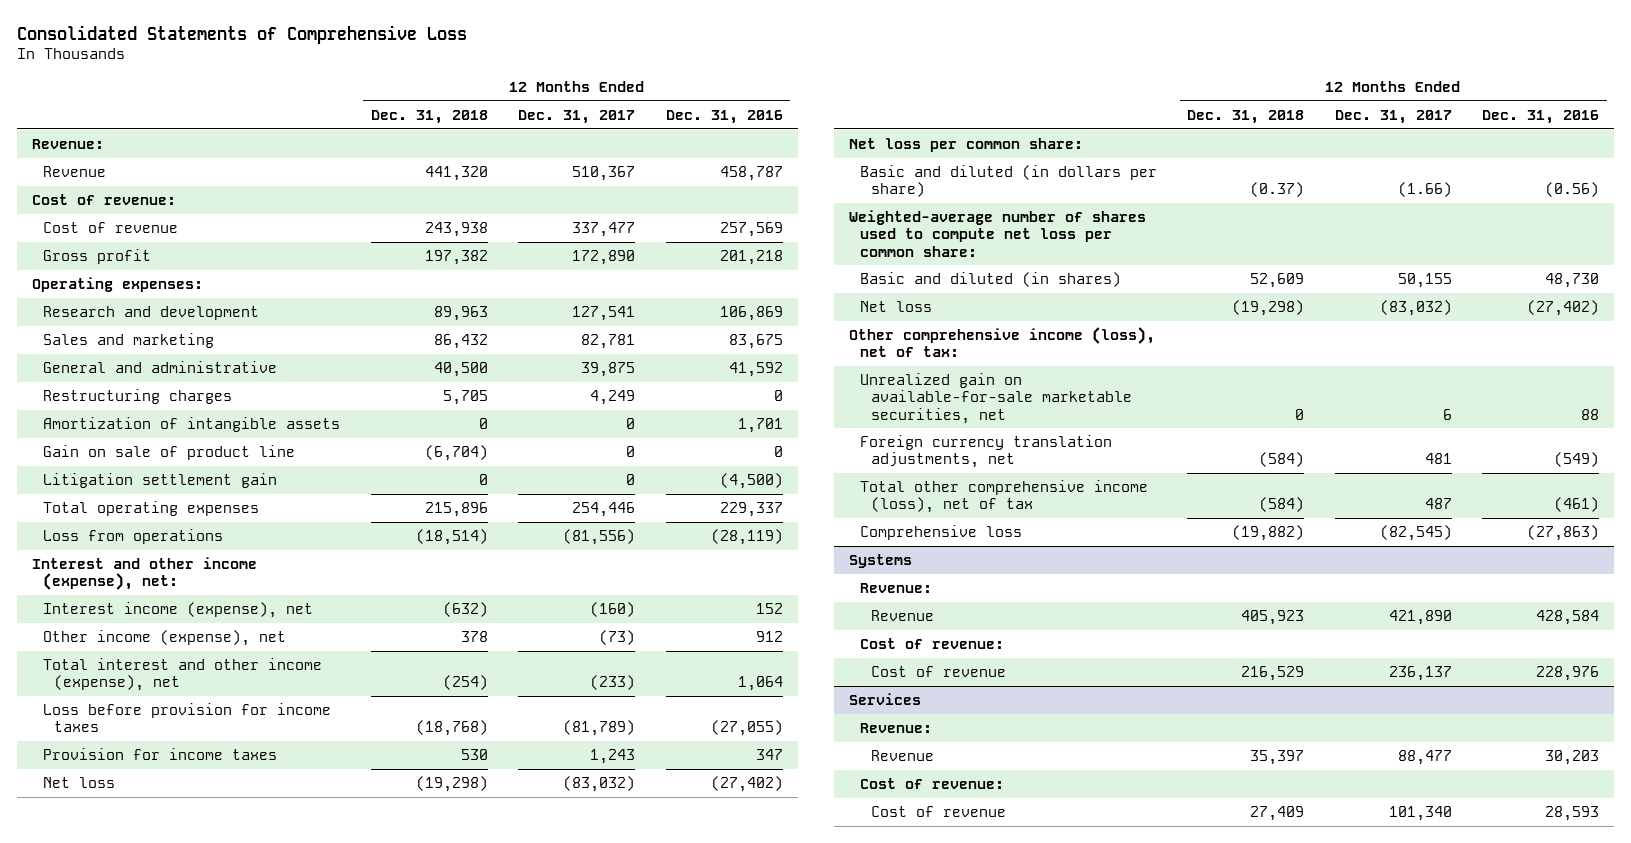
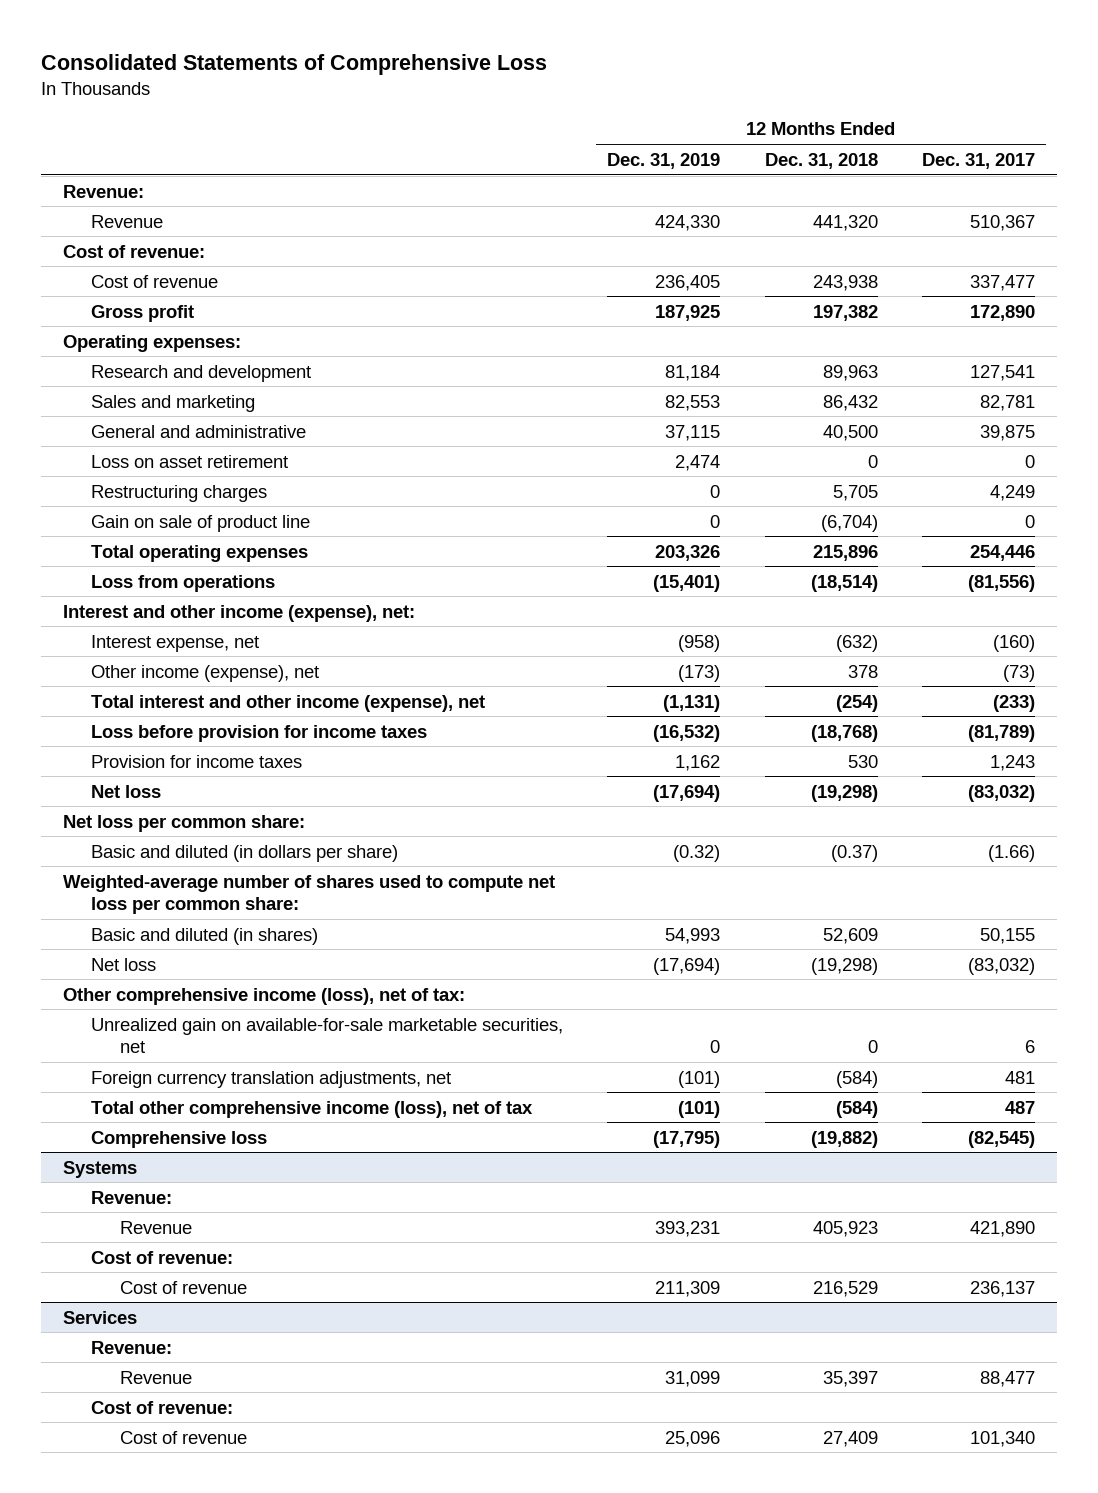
[665,109,783,124] Dec. 31, 2016 -> none
none -> [607,152,721,169] Dec. 31, 2019
none -> [91,454,289,468] Loss on asset retirement
[43,416,341,432] Amortization of intangible assets -> none
[43,472,278,488] Litigation settlement gain -> none
[43,601,314,618] Interest income (expense), net -> [91,634,260,652] Interest expense, net

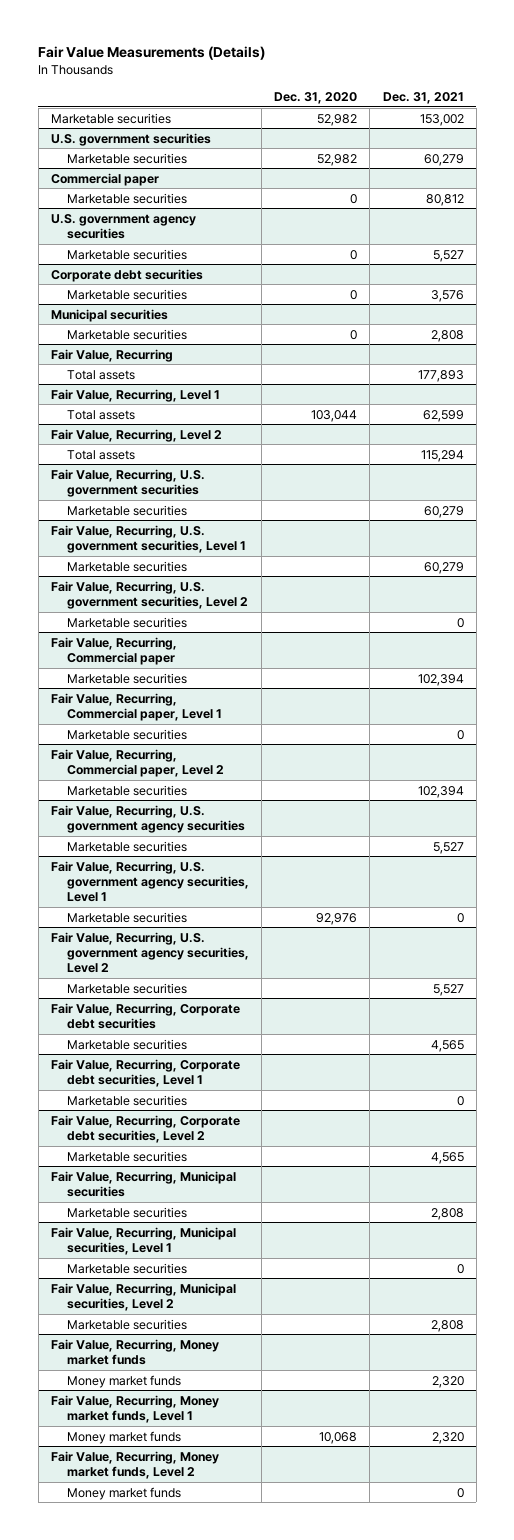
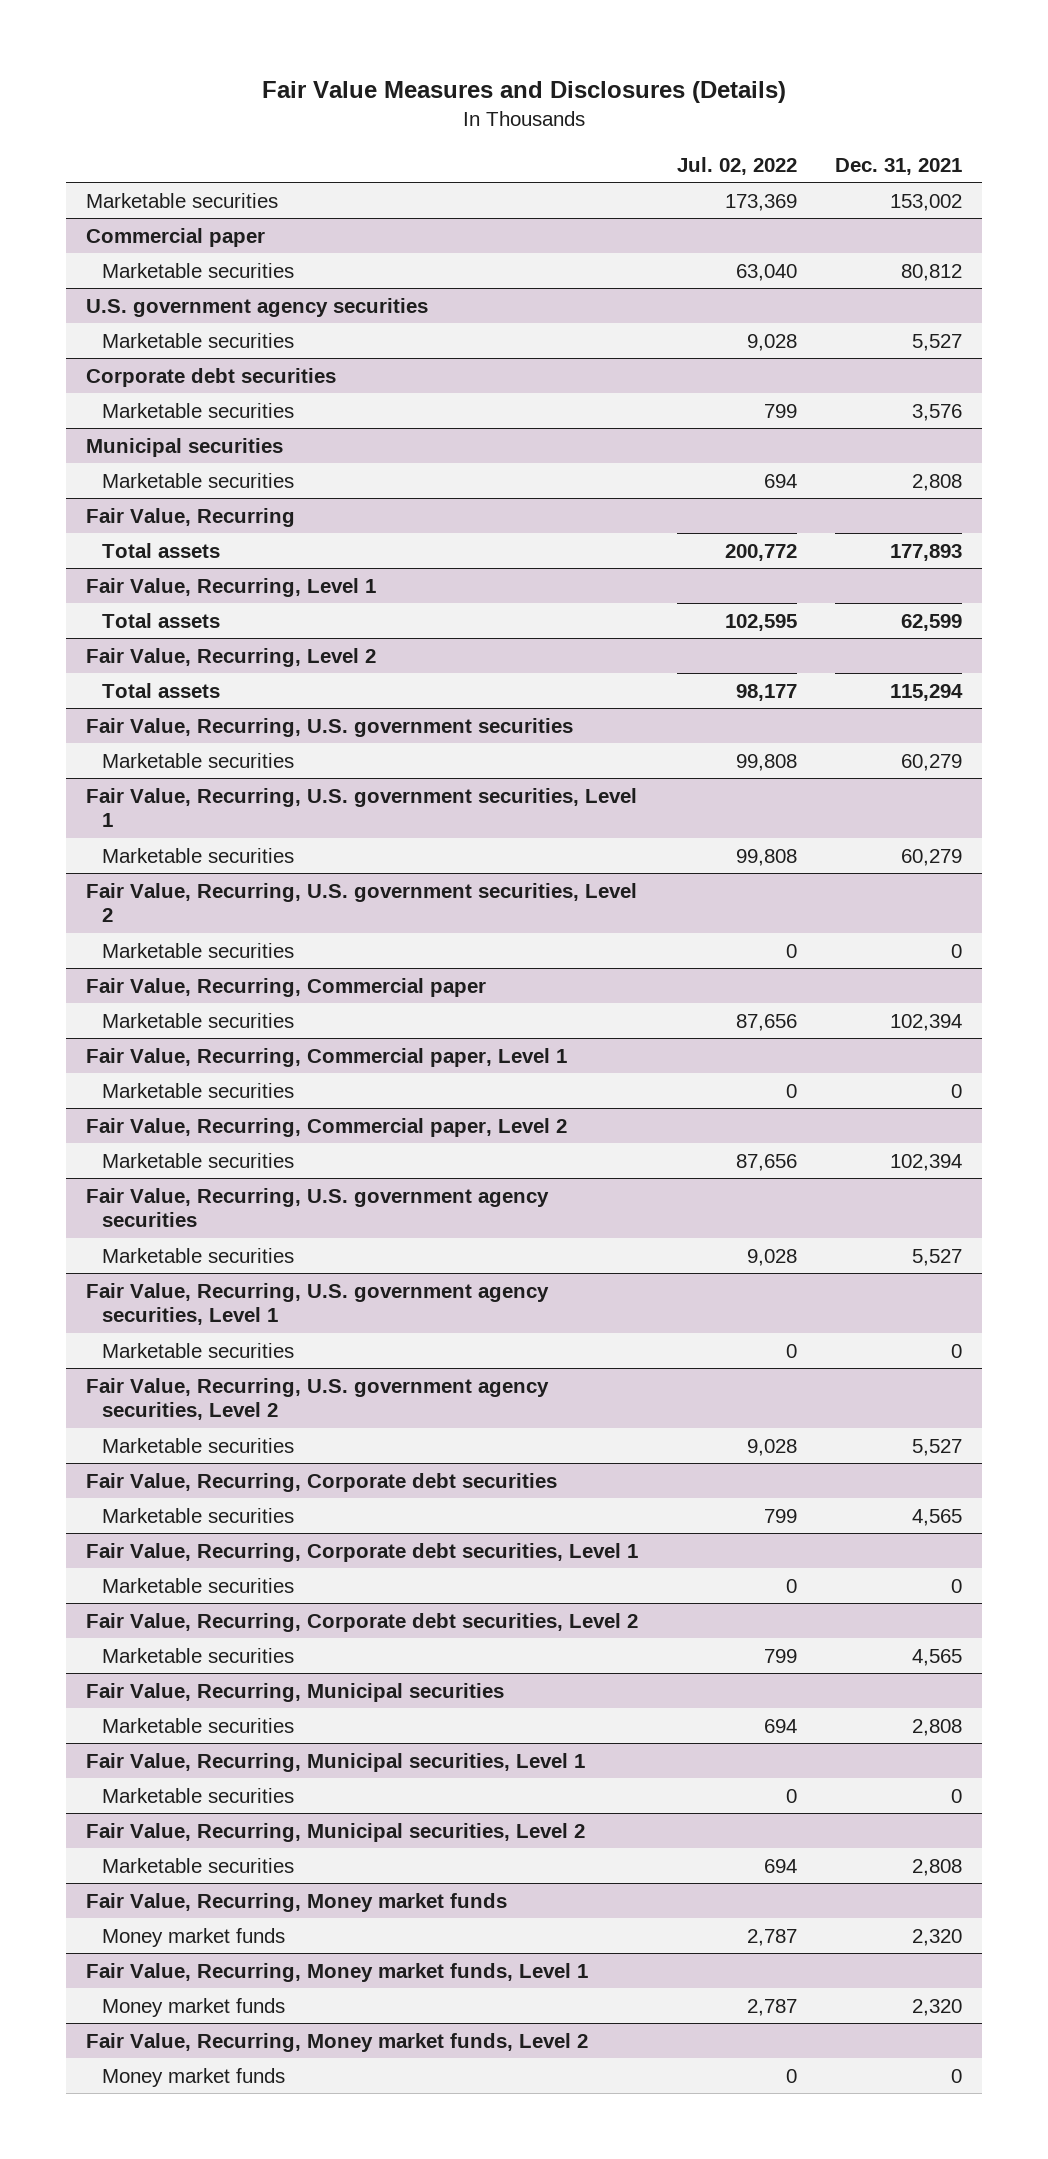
[38,46,266,61] Fair Value Measurements (Details) -> [262,81,787,104] Fair Value Measures and Disclosures (Details)
[274,92,358,105] Dec. 31, 2020 -> none
none -> [676,156,797,175] Jul. 02, 2022
[50,132,211,146] U.S. government securities -> none
[66,152,187,164] Marketable securities -> none

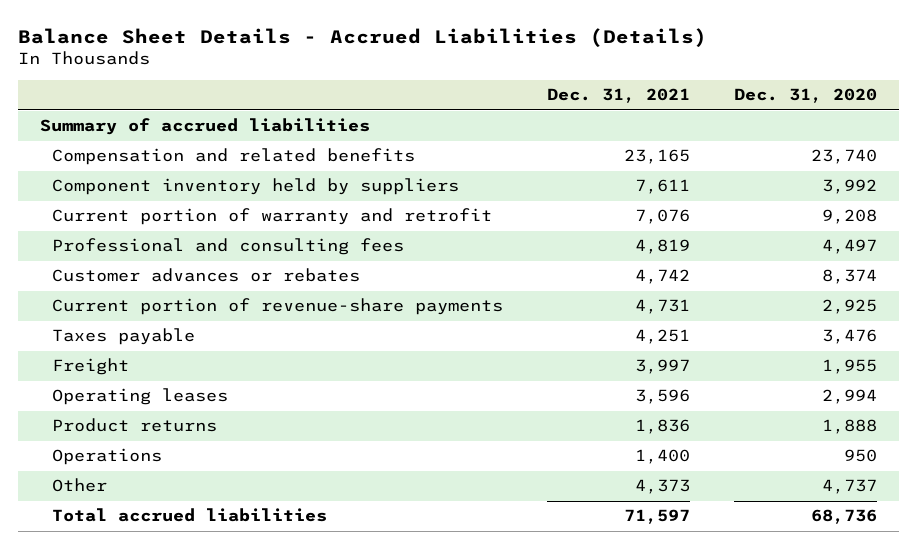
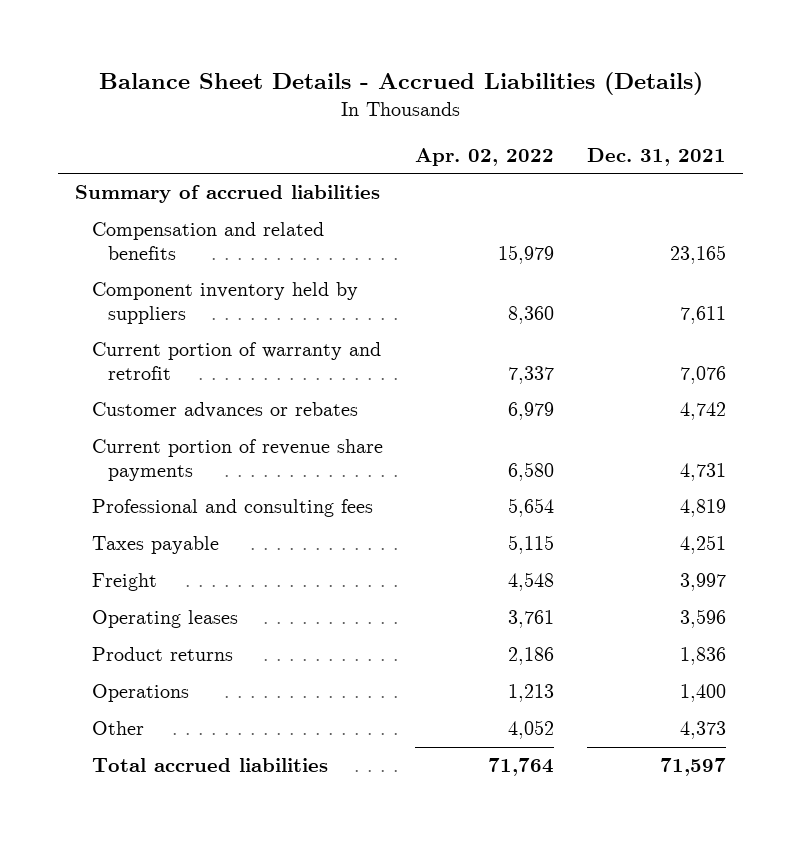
[734,88,878,104] Dec. 31, 2020 -> none
none -> [415,147,555,166] Apr. 02, 2022
[52,298,504,316] Current portion of revenue-share payments -> [91,439,383,481] Current portion of revenue share payments
[52,238,405,256] Professional and consulting fees -> [91,499,373,518] Professional and consulting fees

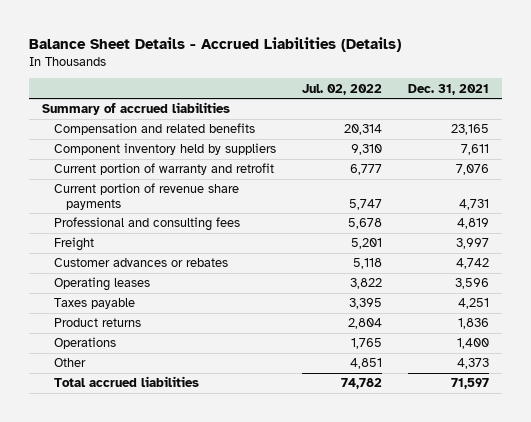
[415,147,555,166] Apr. 02, 2022 -> none
none -> [301,83,382,95] Jul. 02, 2022
[91,402,358,419] Customer advances or rebates -> [53,258,228,268] Customer advances or rebates
[91,536,219,555] Taxes payable -> [53,298,135,310] Taxes payable

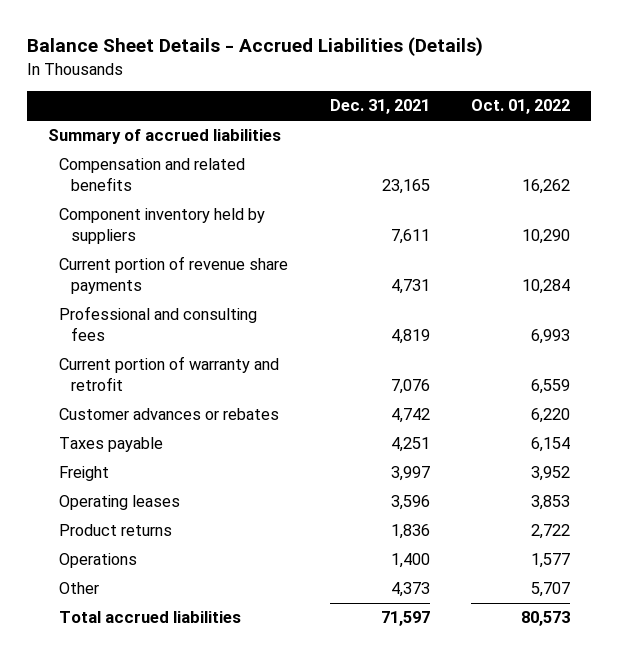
[301,83,382,95] Jul. 02, 2022 -> none
none -> [471,99,571,115] Oct. 01, 2022
[53,163,274,176] Current portion of warranty and retrofit -> [59,356,280,392] Current portion of warranty and retrofit
[53,237,94,252] Freight -> [59,466,110,482] Freight
[53,277,150,292] Operating leases -> [59,495,181,511] Operating leases

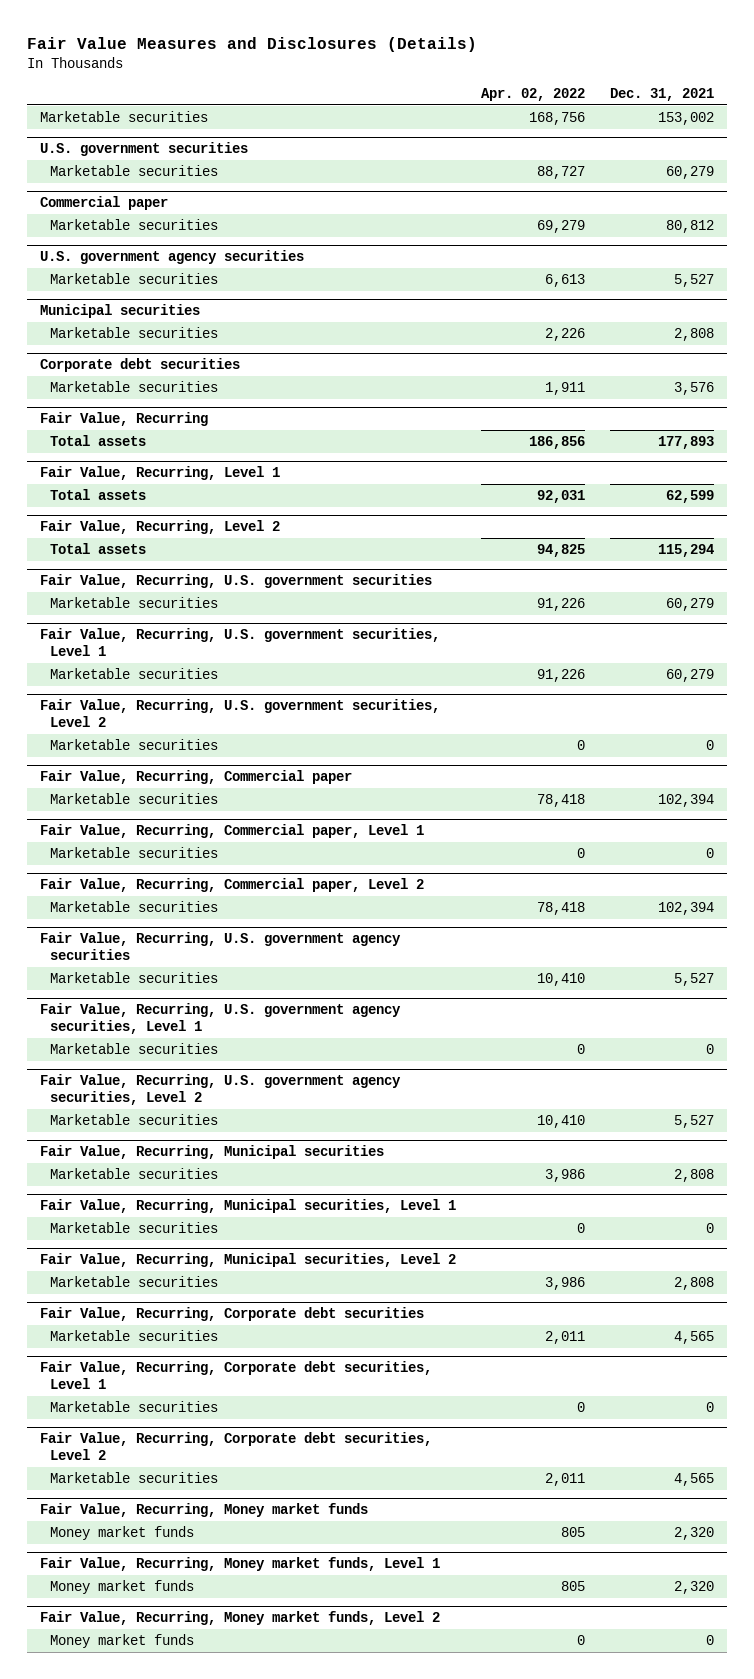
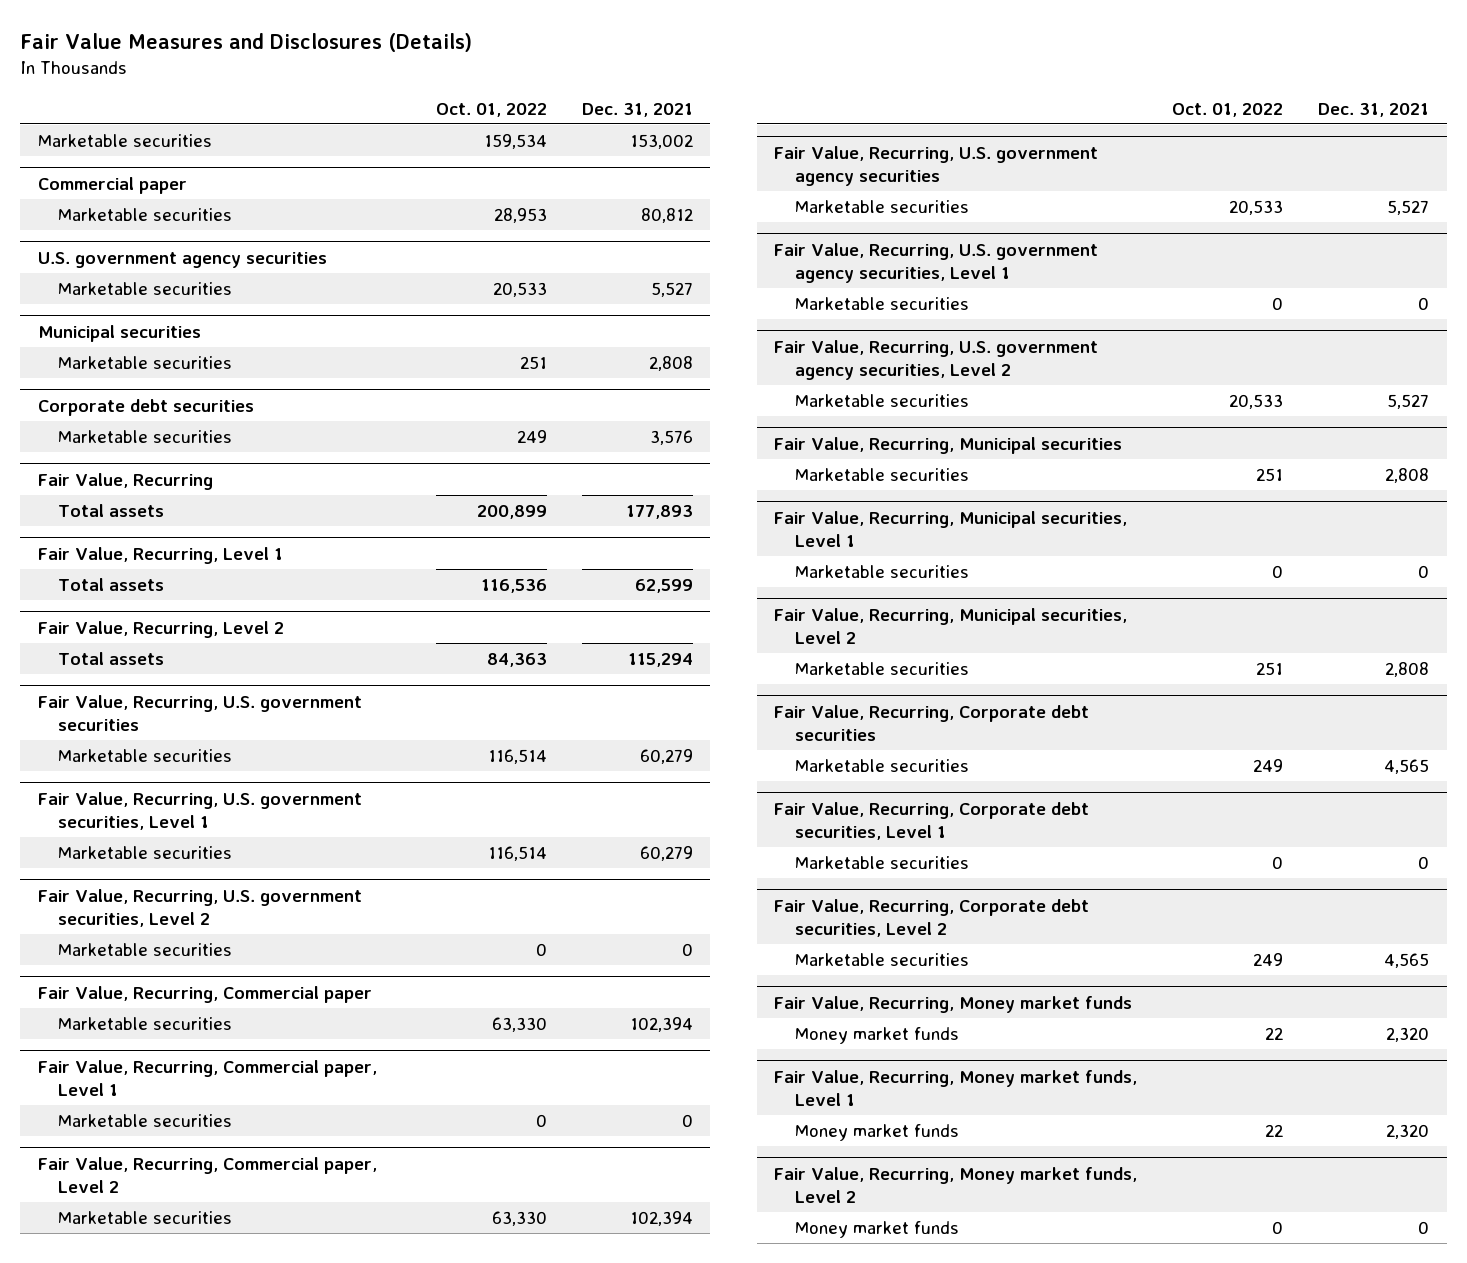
[481,88,586,102] Apr. 02, 2022 -> none
none -> [435,102,547,117] Oct. 01, 2022
[40,142,249,157] U.S. government securities -> none
[50,165,219,177] Marketable securities -> none

